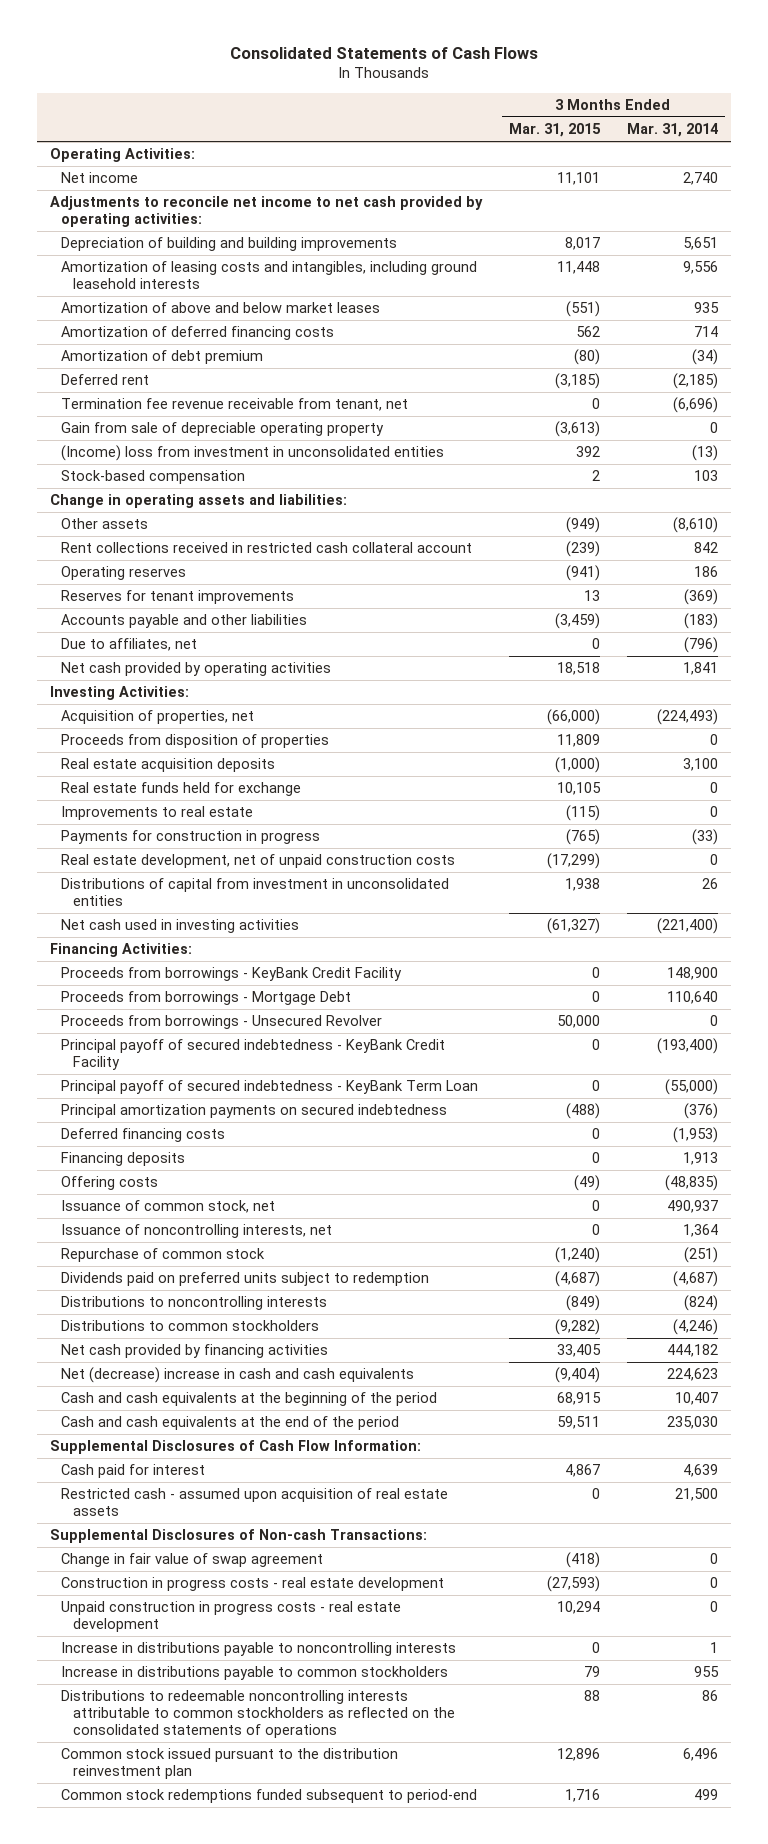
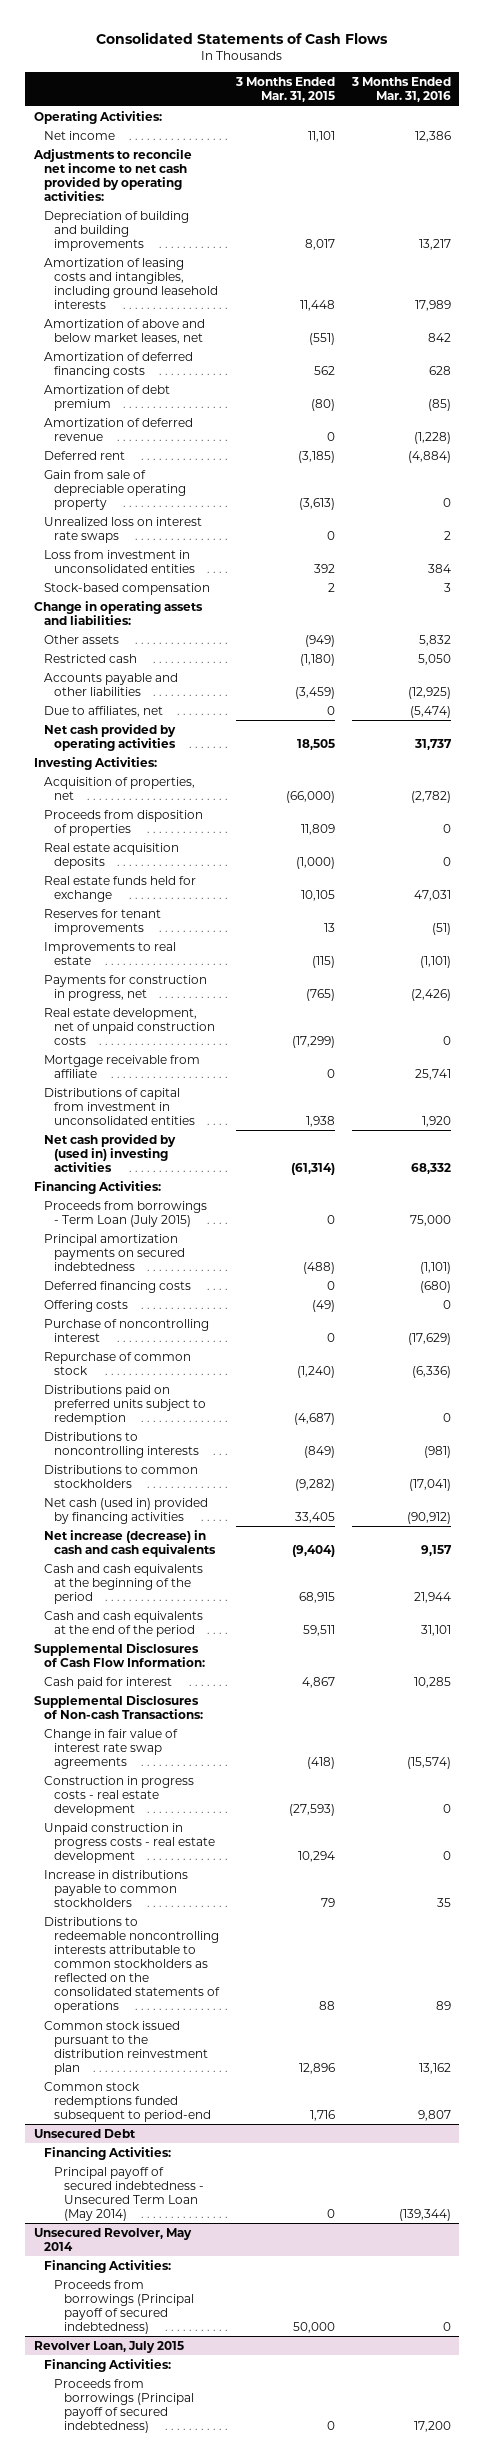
[626,123,718,138] Mar. 31, 2014 -> none
none -> [350,77,451,103] 3 Months Ended Mar. 31, 2016
[61,302,381,314] Amortization of above and below market leases -> [43,318,205,344] Amortization of above and below market leases, net
none -> [43,417,193,441] Amortization of deferred revenue
[61,398,409,412] Termination fee revenue receivable from tenant, net -> none
none -> [43,516,202,543] Unrealized loss on interest rate swaps
[61,445,445,462] (Income) loss from investment in unconsolidated entities -> [43,549,196,573] Loss from investment in unconsolidated entities
[61,566,187,581] Operating reserves -> none
[61,542,473,554] Rent collections received in restricted cash collateral account -> [43,653,137,663] Restricted cash
[566,541,601,558] (239) -> [299,653,335,666] (1,180)
[557,662,601,676] 18,518 -> [296,738,335,750] 18,505
[61,590,295,605] Reserves for tenant improvements -> [43,908,161,935] Reserves for tenant improvements
[61,830,321,845] Payments for construction in progress -> [43,974,207,1001] Payments for construction in progress, net
none -> [43,1054,200,1078] Mortgage receivable from affiliate
[61,919,300,934] Net cash used in investing activities -> [43,1133,176,1172] Net cash provided by (used in) investing activities
[547,918,601,935] (61,327) -> [290,1162,335,1175] (61,314)
[61,967,403,982] Proceeds from borrowings - KeyBank Credit Facility -> none
[61,991,352,1006] Proceeds from borrowings - Mortgage Debt -> none
[61,1015,383,1030] Proceeds from borrowings - Unsecured Revolver -> none
[61,1039,446,1071] Principal payoff of secured indebtedness - KeyBank Credit Facility -> none
[61,1080,479,1095] Principal payoff of secured indebtedness - KeyBank Term Loan -> none
none -> [43,1200,207,1227] Proceeds from borrowings - Term Loan (July 2015)
[61,1152,186,1167] Financing deposits -> none
[61,1200,276,1214] Issuance of common stock, net -> none
[61,1224,333,1239] Issuance of noncontrolling interests, net -> [43,1318,209,1342] Purchase of noncontrolling interest
[61,1272,430,1287] Dividends paid on preferred units subject to redemption -> [43,1384,207,1425] Distributions paid on preferred units subject to redemption
[61,1344,329,1359] Net cash provided by financing activities -> [43,1497,208,1524] Net cash (used in) provided by financing activities
[61,1367,415,1384] Net (decrease) increase in cash and cash equivalents -> [43,1529,217,1557] Net increase (decrease) in cash and cash equivalents
[61,1488,449,1517] Restricted cash - assumed upon acquisition of real estate assets -> none
[61,1553,324,1568] Change in fair value of swap agreement -> [43,1728,178,1769] Change in fair value of interest rate swap agreements
[61,1642,457,1657] Increase in distributions payable to noncontrolling interests -> none
none -> [33,2128,136,2138] Unsecured Debt
none -> [43,2146,171,2160] Financing Activities:
none -> [54,2166,205,2222] Principal payoff of secured indebtedness - Unsecured Term Loan (May 2014)
none -> [33,2227,192,2251] Unsecured Revolver, May 2014
none -> [43,2259,171,2273] Financing Activities:
none -> [54,2279,195,2335] Proceeds from borrowings (Principal payoff of secured indebtedness)
none -> [33,2340,184,2353] Revolver Loan, July 2015
none -> [43,2358,171,2372] Financing Activities:
none -> [54,2378,195,2434] Proceeds from borrowings (Principal payoff of secured indebtedness)

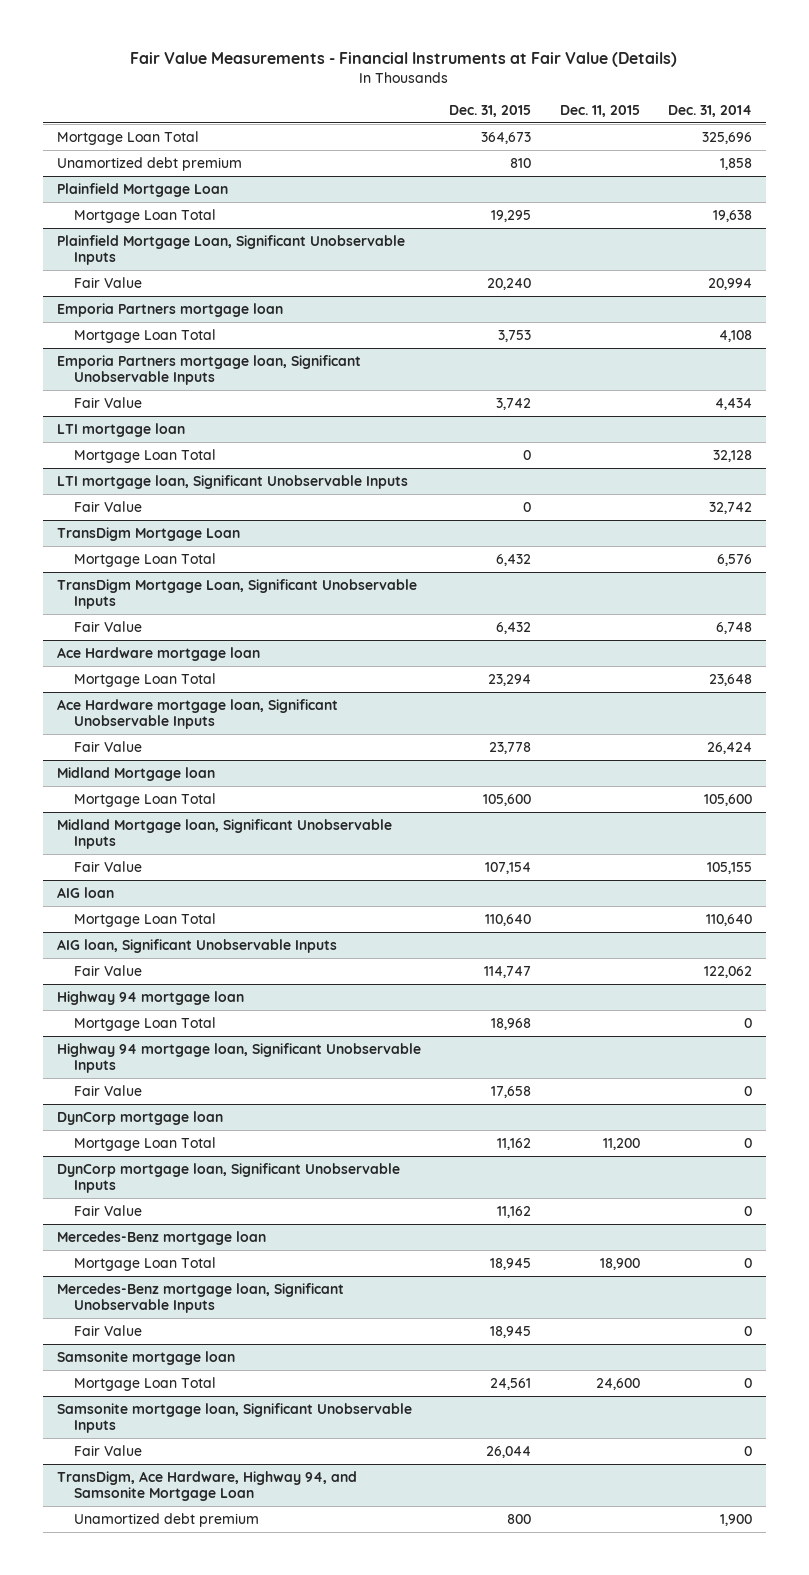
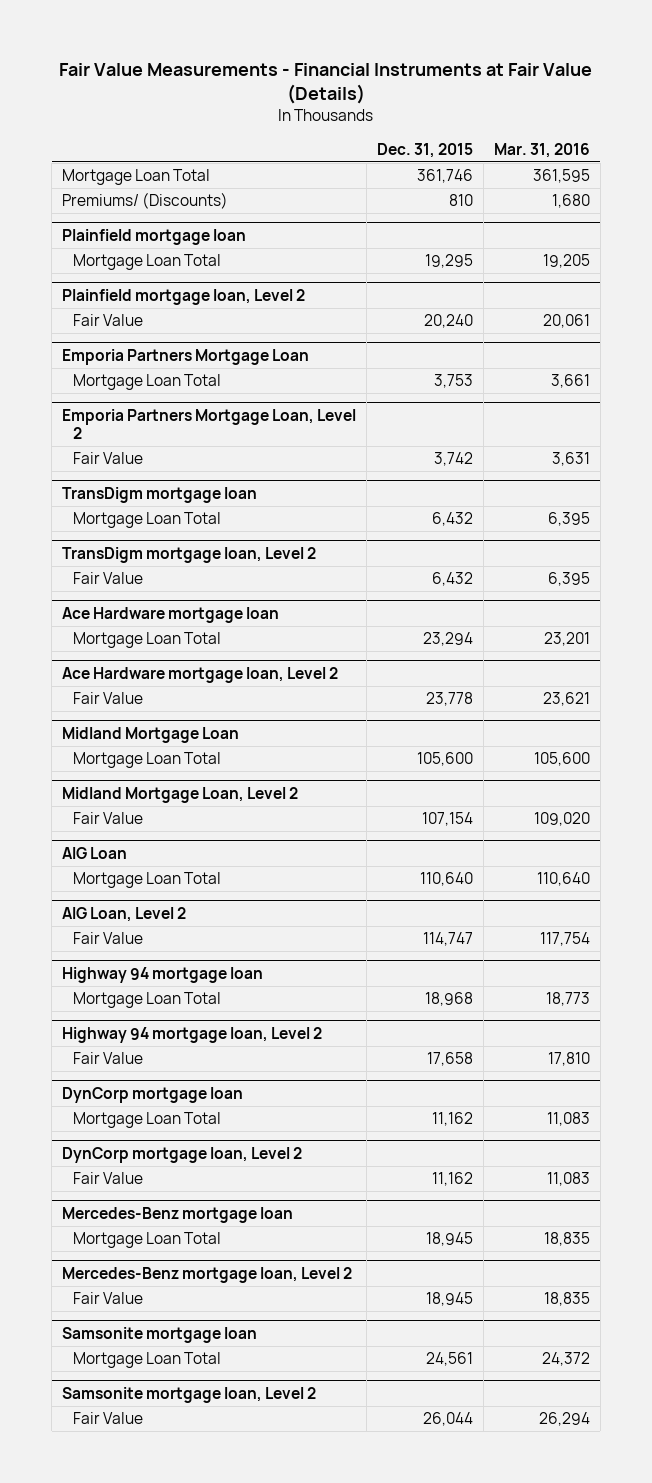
[559,104,640,117] Dec. 11, 2015 -> none
[668,104,753,117] Dec. 31, 2014 -> none
none -> [493,142,590,158] Mar. 31, 2016
[56,156,242,171] Unamortized debt premium -> none
[481,131,532,144] 364,673 -> [417,169,474,184] 361,746
none -> [62,192,229,210] Premiums/ (Discounts)
[56,182,228,197] Plainfield Mortgage Loan -> [62,228,247,245] Plainfield mortgage loan
[56,234,405,266] Plainfield Mortgage Loan, Significant Unobservable Inputs -> none
none -> [62,288,306,305] Plainfield mortgage loan, Level 2
[56,302,283,317] Emporia Partners mortgage loan -> [62,348,310,365] Emporia Partners Mortgage Loan
[56,354,361,386] Emporia Partners mortgage loan, Significant Unobservable Inputs -> none
none -> [62,408,357,439] Emporia Partners Mortgage Loan, Level 2
[56,422,185,437] LTI mortgage loan -> none
[74,448,217,463] Mortgage Loan Total -> none
[56,474,408,489] LTI mortgage loan, Significant Unobservable Inputs -> none
[74,500,143,512] Fair Value -> none
[56,526,240,541] TransDigm Mortgage Loan -> [62,486,258,503] TransDigm mortgage loan
[56,578,417,610] TransDigm Mortgage Loan, Significant Unobservable Inputs -> none
none -> [62,546,317,563] TransDigm mortgage loan, Level 2
[56,698,338,730] Ace Hardware mortgage loan, Significant Unobservable Inputs -> none
none -> [62,666,339,683] Ace Hardware mortgage loan, Level 2
[56,766,215,781] Midland Mortgage loan -> [62,726,240,743] Midland Mortgage Loan
[56,818,392,850] Midland Mortgage loan, Significant Unobservable Inputs -> none
none -> [62,786,299,803] Midland Mortgage Loan, Level 2
[56,886,114,898] AIG loan -> [62,846,128,859] AIG Loan
[56,938,337,953] AIG loan, Significant Unobservable Inputs -> none
none -> [62,906,187,922] AIG Loan, Level 2
[56,1042,421,1074] Highway 94 mortgage loan, Significant Unobservable Inputs -> none
none -> [62,1026,323,1043] Highway 94 mortgage loan, Level 2
[56,1162,400,1194] DynCorp mortgage loan, Significant Unobservable Inputs -> none
none -> [62,1146,303,1163] DynCorp mortgage loan, Level 2
[56,1282,344,1314] Mercedes-Benz mortgage loan, Significant Unobservable Inputs -> none
none -> [62,1266,353,1283] Mercedes-Benz mortgage loan, Level 2
[56,1402,412,1434] Samsonite mortgage loan, Significant Unobservable Inputs -> none
none -> [62,1386,317,1403] Samsonite mortgage loan, Level 2
[56,1470,357,1502] TransDigm, Ace Hardware, Highway 94, and Samsonite Mortgage Loan -> none
[74,1512,260,1527] Unamortized debt premium -> none

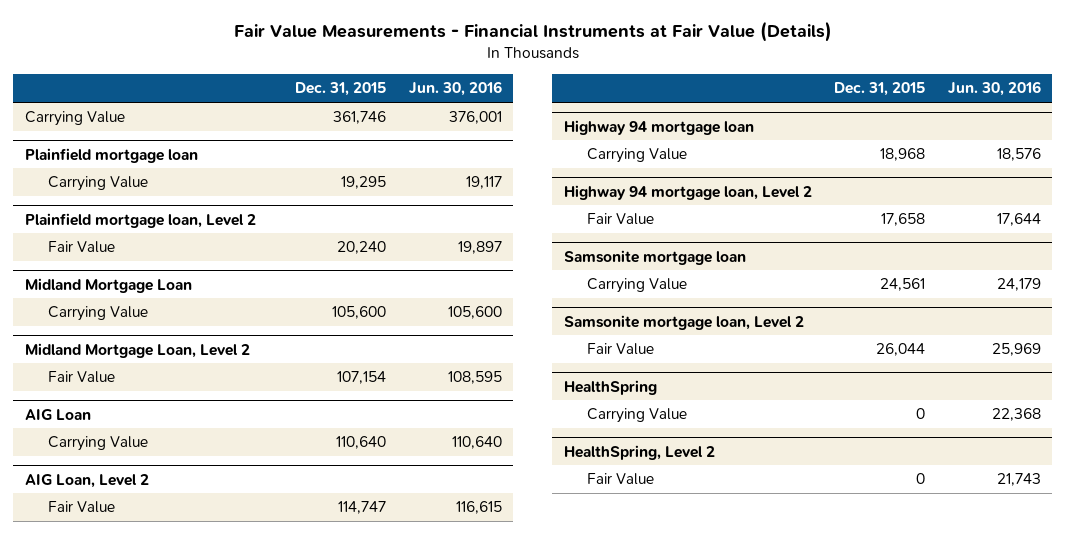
[493,142,590,158] Mar. 31, 2016 -> none
none -> [409,81,503,97] Jun. 30, 2016
[62,192,229,210] Premiums/ (Discounts) -> none
[62,169,211,186] Mortgage Loan Total -> [24,111,125,127] Carrying Value
[73,254,222,271] Mortgage Loan Total -> [48,176,149,192] Carrying Value
[62,348,310,365] Emporia Partners Mortgage Loan -> none
[73,374,222,391] Mortgage Loan Total -> none
[62,408,357,439] Emporia Partners Mortgage Loan, Level 2 -> none
[73,452,144,465] Fair Value -> none
[62,486,258,503] TransDigm mortgage loan -> none
[73,512,222,529] Mortgage Loan Total -> none
[62,546,317,563] TransDigm mortgage loan, Level 2 -> none
[73,572,144,585] Fair Value -> none
[62,606,280,623] Ace Hardware mortgage loan -> none
[73,632,222,649] Mortgage Loan Total -> none
[62,666,339,683] Ace Hardware mortgage loan, Level 2 -> none
[73,692,144,705] Fair Value -> none
[73,752,222,769] Mortgage Loan Total -> [48,306,149,322] Carrying Value
[73,872,222,889] Mortgage Loan Total -> [48,436,149,452] Carrying Value
[73,992,222,1009] Mortgage Loan Total -> [587,148,688,164] Carrying Value
[62,1086,244,1103] DynCorp mortgage loan -> none
[73,1112,222,1129] Mortgage Loan Total -> none
[62,1146,303,1163] DynCorp mortgage loan, Level 2 -> none
[73,1172,144,1185] Fair Value -> none
[62,1206,294,1223] Mercedes-Benz mortgage loan -> none
[73,1232,222,1249] Mortgage Loan Total -> none
[62,1266,353,1283] Mercedes-Benz mortgage loan, Level 2 -> none
[73,1292,144,1305] Fair Value -> none
[73,1352,222,1369] Mortgage Loan Total -> [587,278,688,294] Carrying Value
none -> [563,379,657,395] HealthSpring
none -> [587,408,688,424] Carrying Value
none -> [563,444,715,460] HealthSpring, Level 2
none -> [587,473,655,486] Fair Value

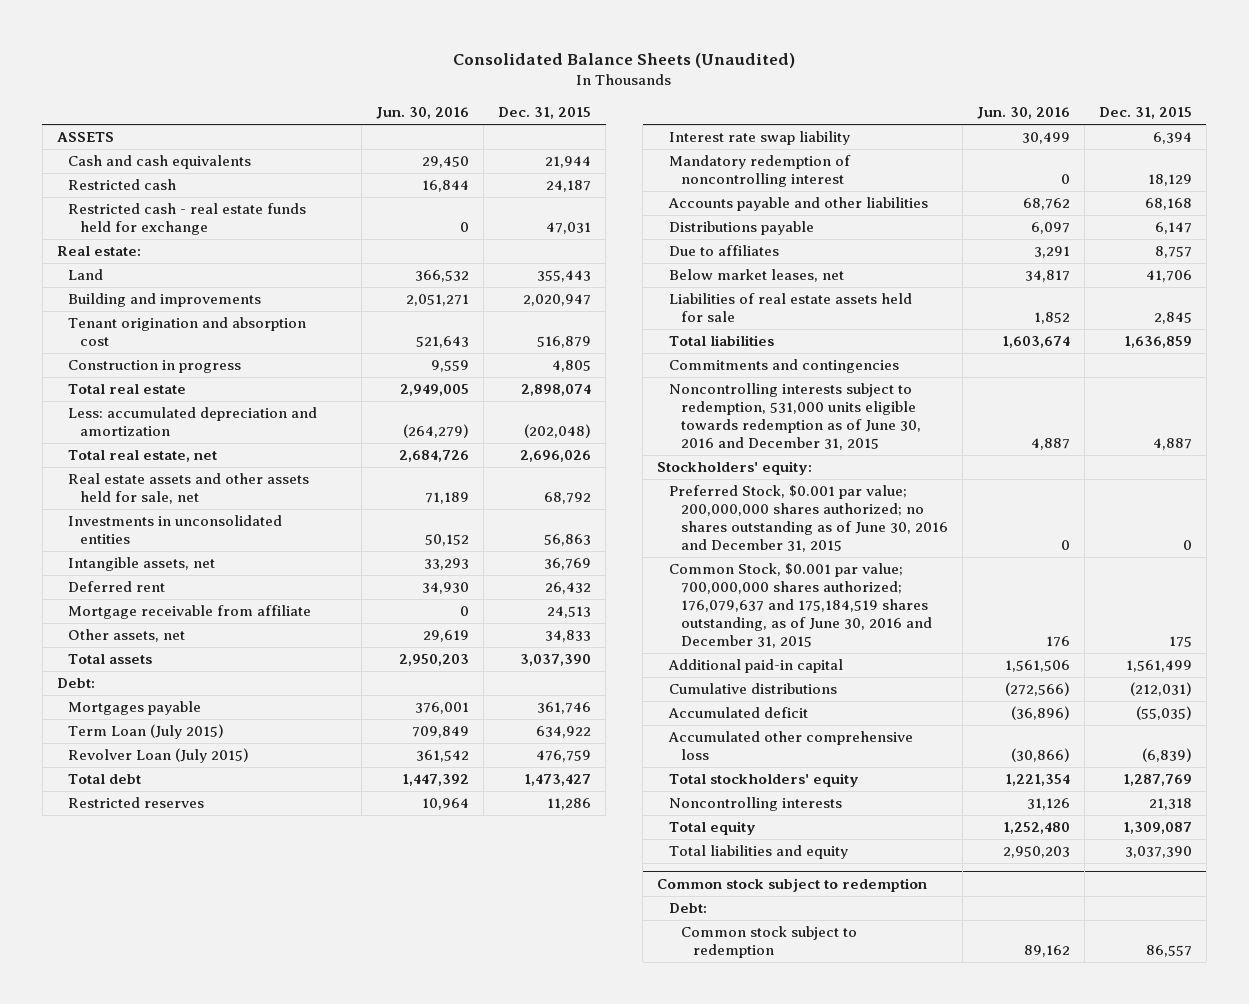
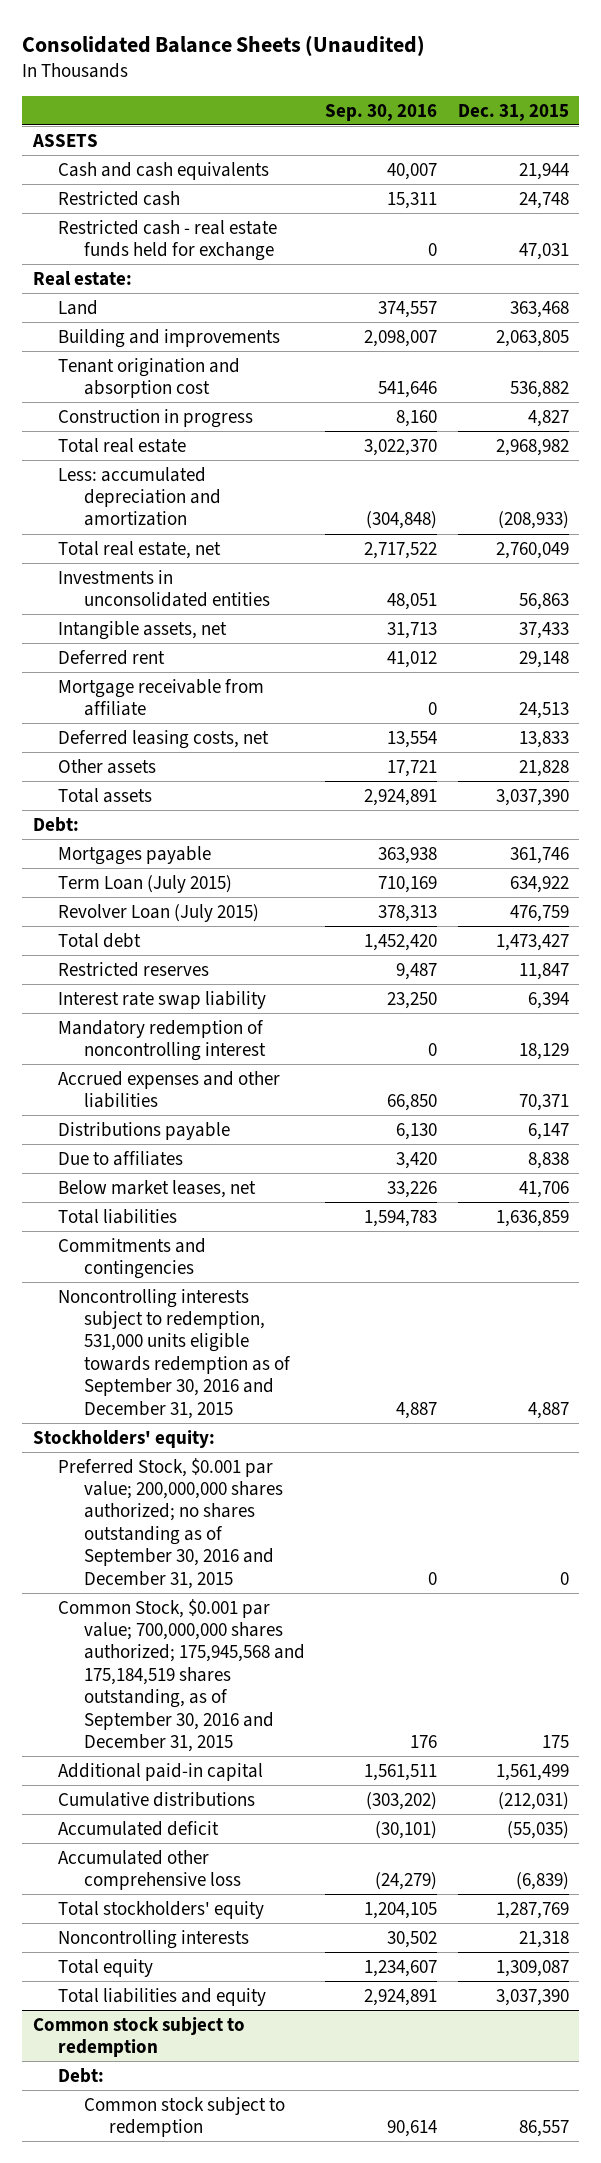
[376,107,470,120] Jun. 30, 2016 -> none
none -> [325,103,438,121] Sep. 30, 2016
[546,180,592,193] 24,187 -> [518,191,569,209] 24,748
[68,473,310,505] Real estate assets and other assets held for sale, net -> none
[537,270,592,283] 355,443 -> [509,300,569,318] 363,468
[523,294,592,307] 2,020,947 -> [495,329,569,347] 2,063,805
[537,336,592,349] 516,879 -> [509,380,569,398] 536,882
[552,360,592,373] 4,805 -> [527,409,569,427] 4,827
[521,384,592,397] 2,898,074 -> [495,438,569,456] 2,968,982
[524,424,592,439] (202,048) -> [497,511,569,530] (208,933)
[520,450,592,463] 2,696,026 -> [495,541,569,559] 2,760,049
[544,558,592,571] 36,769 -> [518,621,569,639] 37,433
[545,582,592,595] 26,432 -> [518,650,569,668] 29,148
none -> [58,729,270,749] Deferred leasing costs, net
[68,629,186,643] Other assets, net -> [58,758,157,774] Other assets
[545,630,592,643] 34,833 -> [518,759,569,777] 21,828
[547,798,592,811] 11,286 -> [518,962,569,980] 11,847
[668,197,929,212] Accounts payable and other liabilities -> [58,1070,281,1108] Accrued expenses and other liabilities
[1144,198,1192,211] 68,168 -> [518,1093,569,1111] 70,371
[1154,246,1192,259] 8,757 -> [527,1151,569,1169] 8,838
[669,293,913,323] Liabilities of real estate assets held for sale -> none
[669,383,921,451] Noncontrolling interests subject to redemption, 531,000 units eligible towards redemption as of June 30, 2016 and December 31, 2015 -> [58,1288,291,1419] Noncontrolling interests subject to redemption, 531,000 units eligible towards redemption as of September 30, 2016 and December 31, 2015
[669,485,948,553] Preferred Stock, $0.001 par value; 200,000,000 shares authorized; no shares outstanding as of June 30, 2016 and December 31, 2015 -> [58,1457,283,1589] Preferred Stock, $0.001 par value; 200,000,000 shares authorized; no shares outstanding as of September 30, 2016 and December 31, 2015
[669,563,932,648] Common Stock, $0.001 par value; 700,000,000 shares authorized; 176,079,637 and 175,184,519 shares outstanding, as of June 30, 2016 and December 31, 2015 -> [58,1598,305,1752] Common Stock, $0.001 par value; 700,000,000 shares authorized; 175,945,568 and 175,184,519 shares outstanding, as of September 30, 2016 and December 31, 2015

